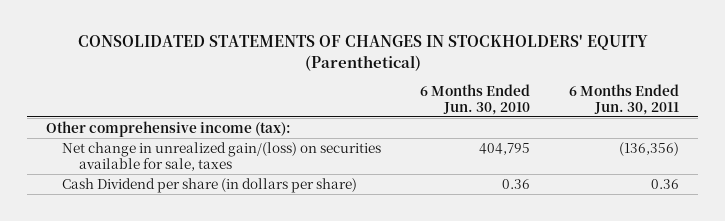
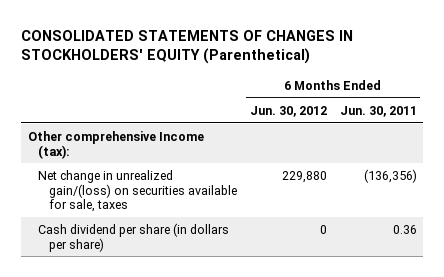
[420,83,531,115] 6 Months Ended Jun. 30, 2010 -> none
none -> [249,105,327,117] Jun. 30, 2012
[46,120,292,137] Other comprehensive income (tax): -> [27,130,204,159] Other comprehensive Income (tax):
[62,177,358,193] Cash Dividend per share (in dollars per share) -> [38,222,230,252] Cash dividend per share (in dollars per share)

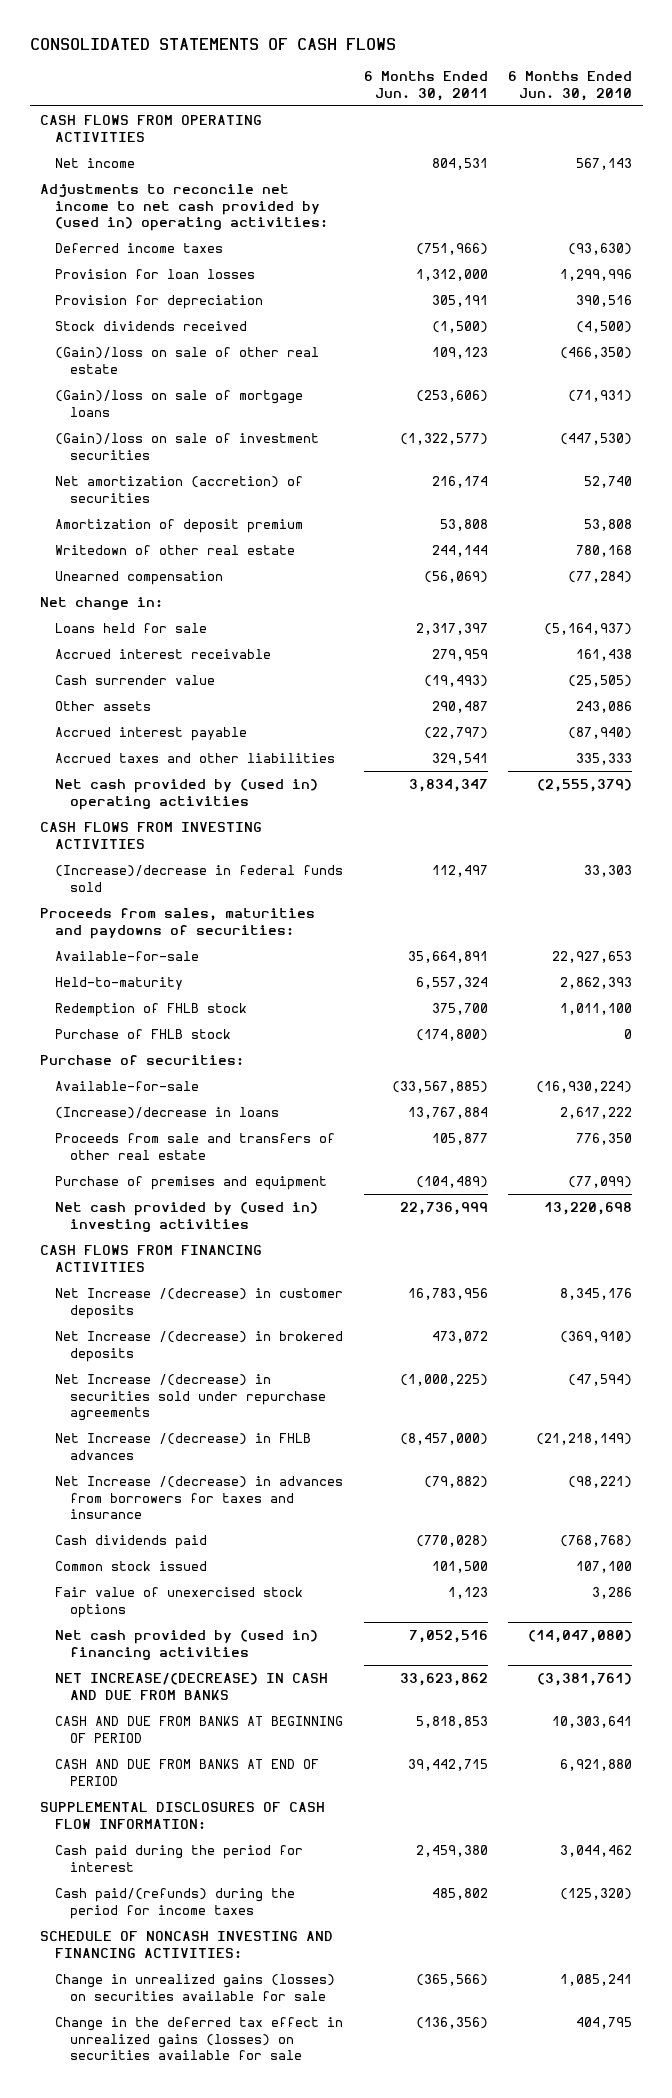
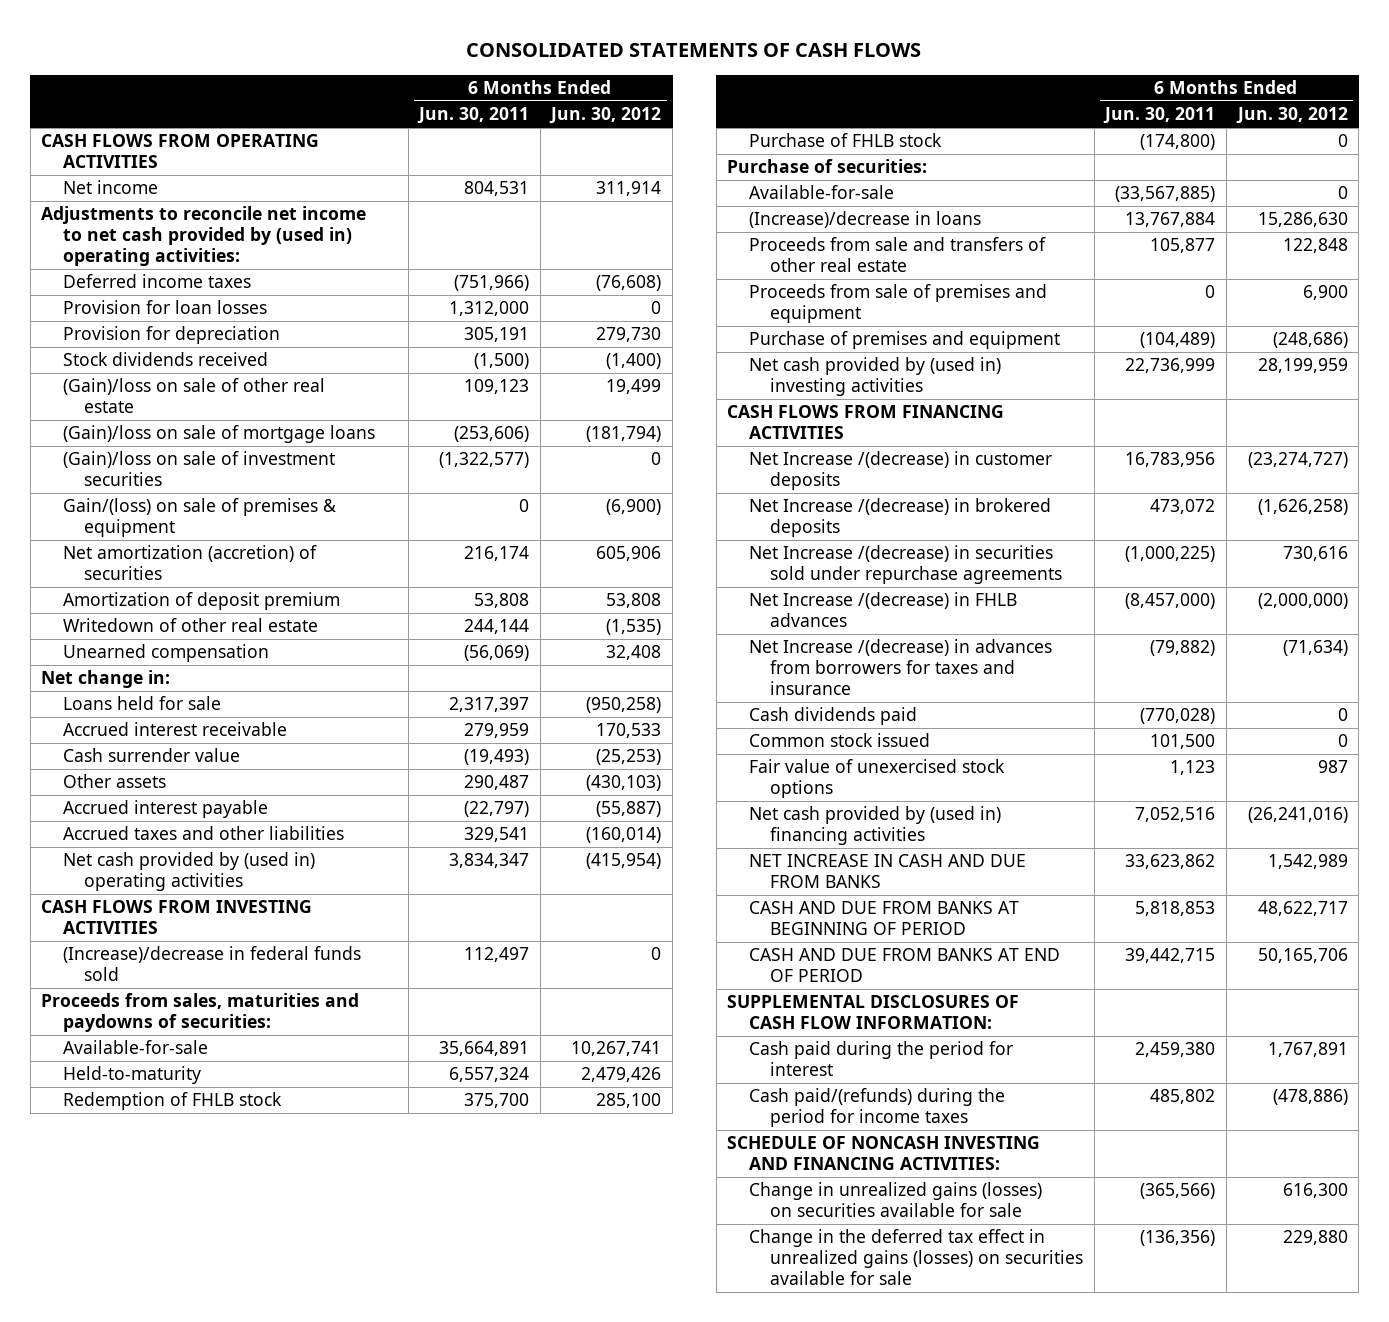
[508,71,633,101] 6 Months Ended Jun. 30, 2010 -> none
none -> [549,107,662,125] Jun. 30, 2012
none -> [62,498,336,538] Gain/(loss) on sale of premises & equipment
none -> [748,284,1047,324] Proceeds from sale of premises and equipment
[55,1672,329,1700] NET INCREASE/(DECREASE) IN CASH AND DUE FROM BANKS -> [748,854,1026,889] NET INCREASE IN CASH AND DUE FROM BANKS

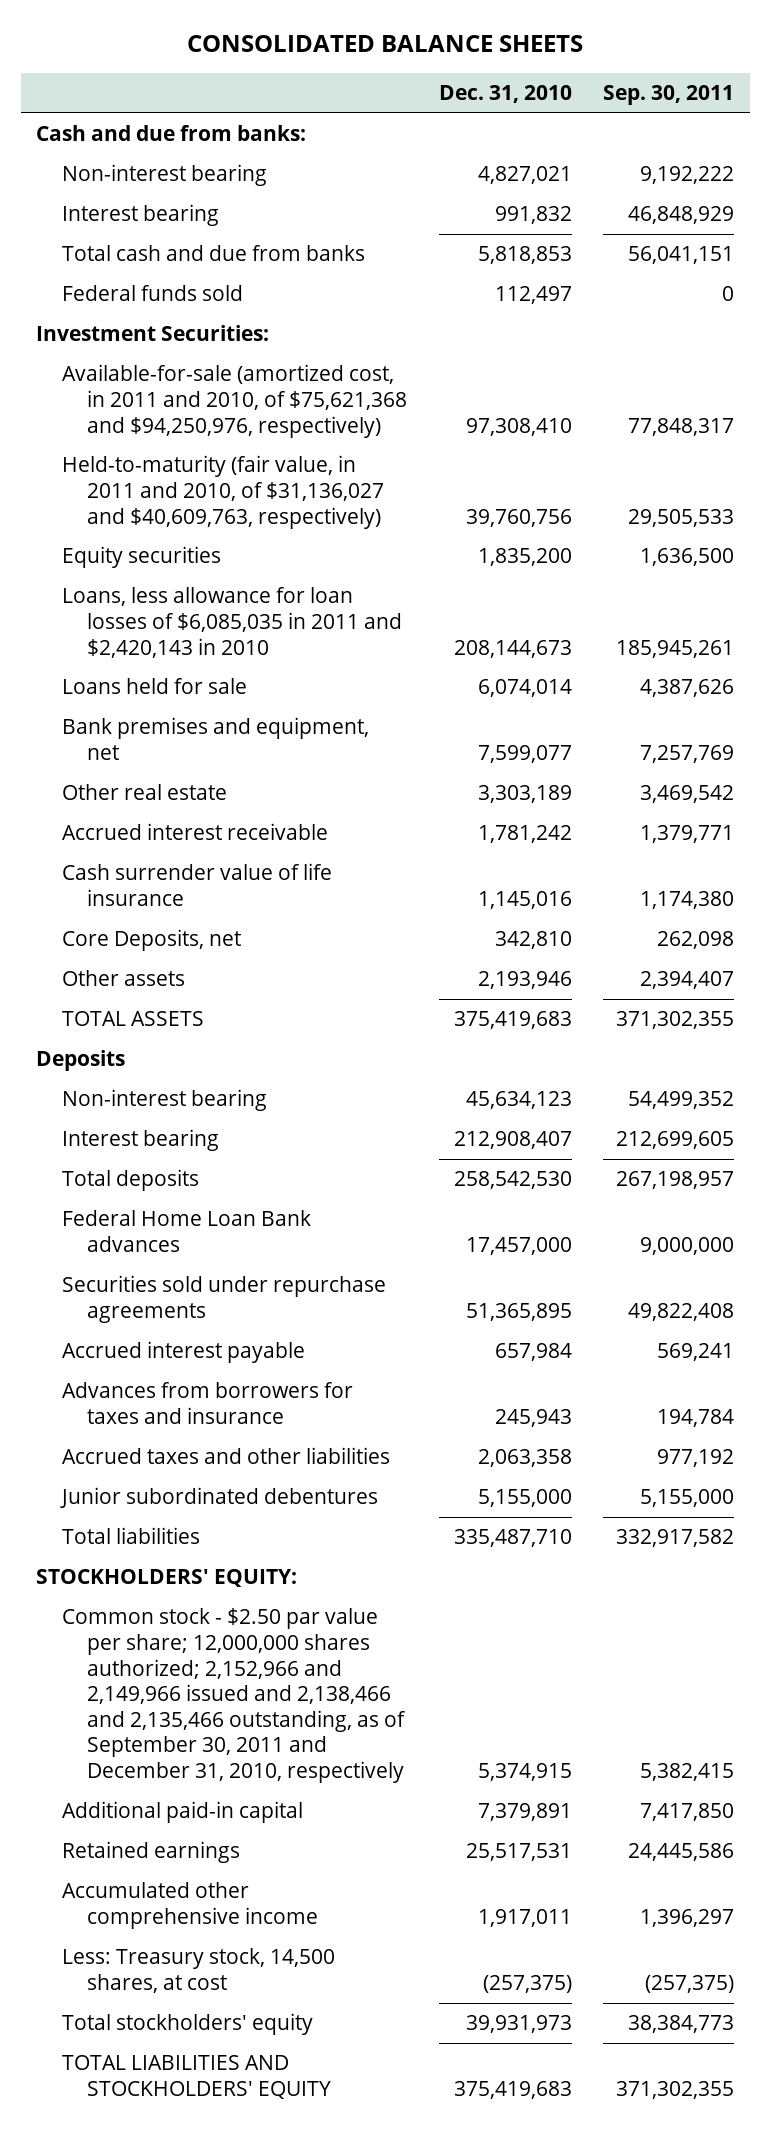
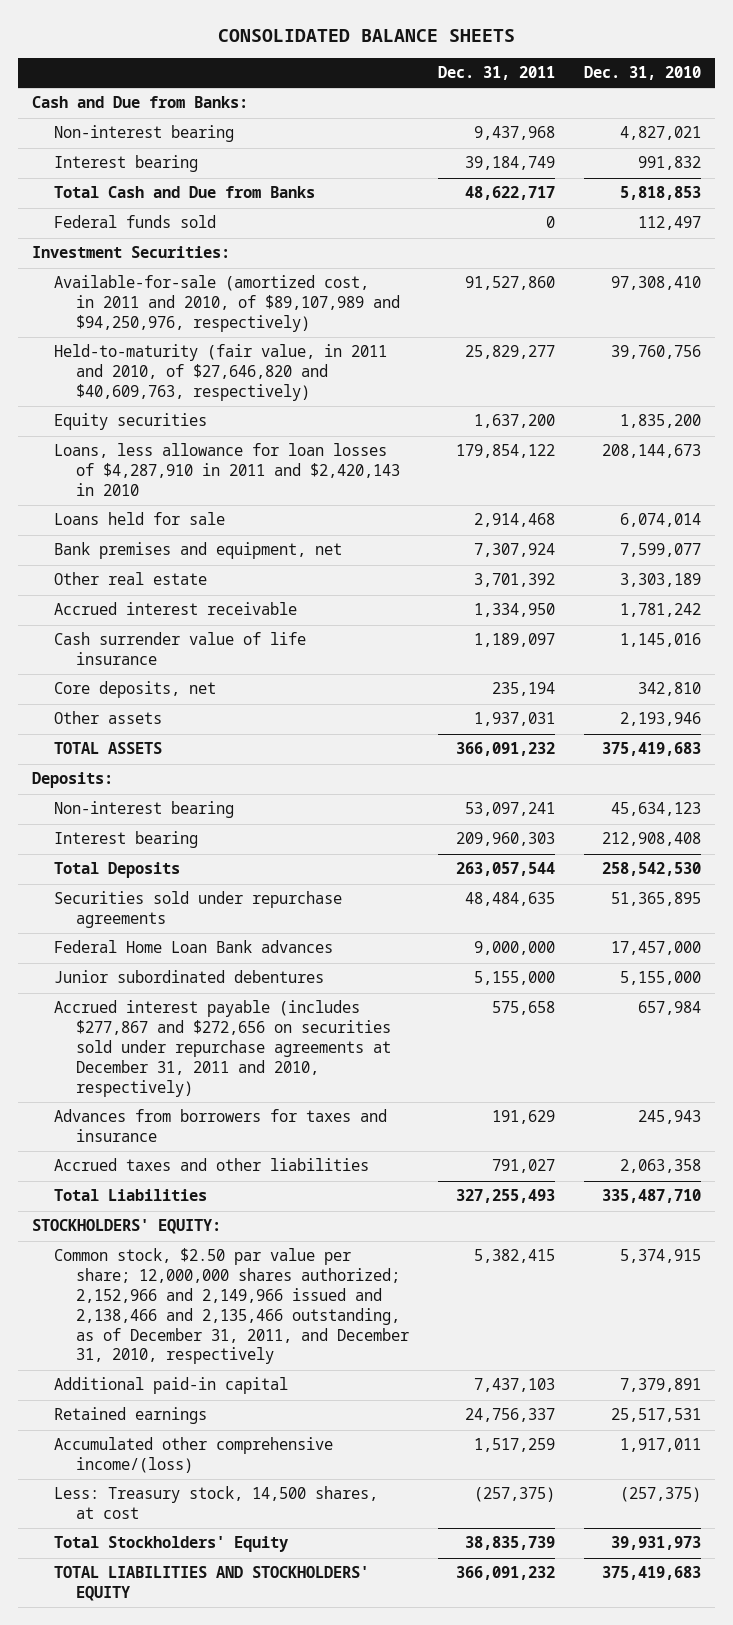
[603,84,735,105] Sep. 30, 2011 -> none
none -> [438,66,556,81] Dec. 31, 2011
[36,125,307,142] Cash and due from banks: -> [32,96,249,109] Cash and Due from Banks:
[61,245,365,262] Total cash and due from banks -> [54,186,316,199] Total Cash and Due from Banks
[61,364,408,438] Available-for-sale (amortized cost, in 2011 and 2010, of $75,621,368 and $94,250,976, respectively) -> [54,275,401,332] Available-for-sale (amortized cost, in 2011 and 2010, of $89,107,989 and $94,250,976, respectively)
[61,455,385,529] Held-to-maturity (fair value, in 2011 and 2010, of $31,136,027 and $40,609,763, respectively) -> [54,344,388,401] Held-to-maturity (fair value, in 2011 and 2010, of $27,646,820 and $40,609,763, respectively)
[61,587,403,658] Loans, less allowance for loan losses of $6,085,035 in 2011 and $2,420,143 in 2010 -> [54,443,401,496] Loans, less allowance for loan losses of $4,287,910 in 2011 and $2,420,143 in 2010
[61,929,241,952] Core Deposits, net -> [54,681,217,699] Core deposits, net
[36,1050,126,1072] Deposits -> [32,772,114,789] Deposits:
[453,1131,572,1150] 212,908,407 -> [601,832,701,847] 212,908,408
[61,1169,199,1192] Total deposits -> [54,862,181,879] Total Deposits
[61,1210,311,1252] Federal Home Loan Bank advances -> [54,940,334,954] Federal Home Loan Bank advances
[59,1487,378,1509] Junior subordinated debentures -> [54,970,325,984] Junior subordinated debentures
[61,1341,305,1364] Accrued interest payable -> [54,1000,392,1097] Accrued interest payable (includes $277,867 and $272,656 on securities sold under repurchase agreements at December 31, 2011 and 2010, respectively)
[61,1527,200,1545] Total liabilities -> [54,1189,208,1202] Total Liabilities
[61,1608,407,1783] Common stock - $2.50 par value per share; 12,000,000 shares authorized; 2,152,966 and 2,149,966 issued and 2,138,466 and 2,135,466 outstanding, as of September 30, 2011 and December 31, 2010, respectively -> [54,1248,410,1365] Common stock, $2.50 par value per share; 12,000,000 shares authorized; 2,152,966 and 2,149,966 issued and 2,138,466 and 2,135,466 outstanding, as of December 31, 2011, and December 31, 2010, respectively
[61,1882,319,1929] Accumulated other comprehensive income -> [54,1437,334,1474] Accumulated other comprehensive income/(loss)
[61,2013,313,2036] Total stockholders' equity -> [54,1536,289,1553] Total Stockholders' Equity

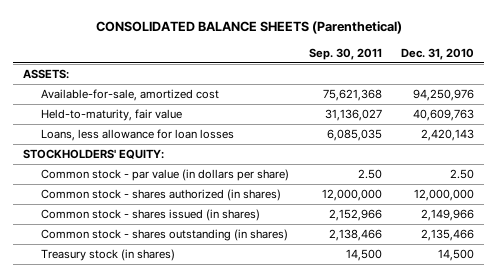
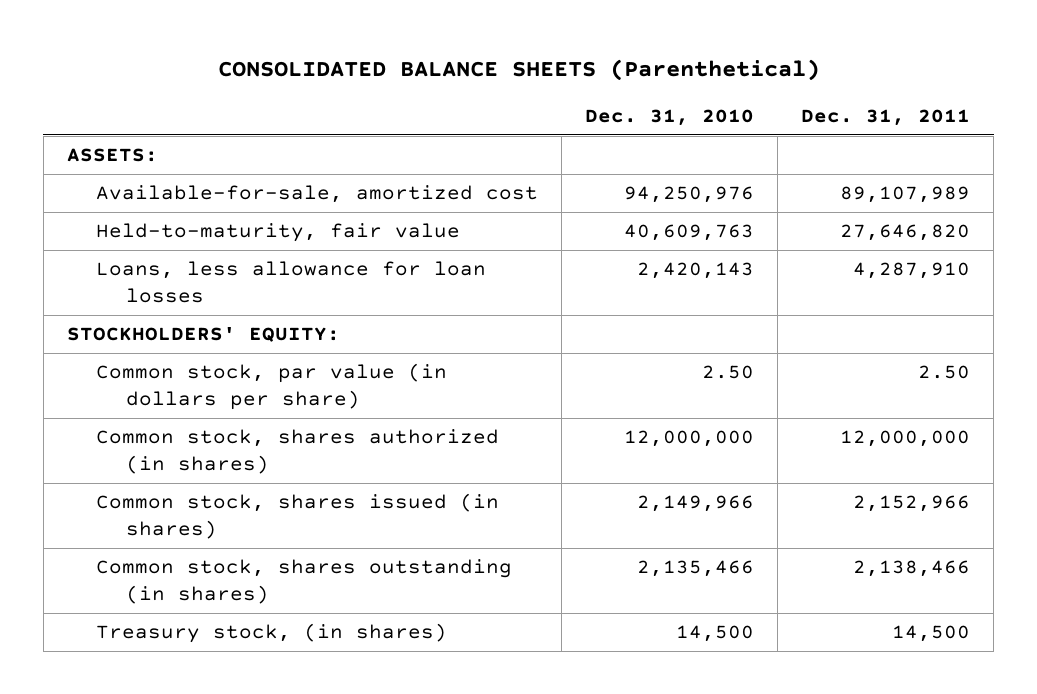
[308,47,382,60] Sep. 30, 2011 -> none
none -> [801,109,971,127] Dec. 31, 2011
[41,169,290,182] Common stock - par value (in dollars per share) -> [96,363,448,411] Common stock, par value (in dollars per share)
[41,189,282,202] Common stock - shares authorized (in shares) -> [96,429,500,475] Common stock, shares authorized (in shares)
[41,209,261,222] Common stock - shares issued (in shares) -> [96,493,500,540] Common stock, shares issued (in shares)
[41,229,289,242] Common stock - shares outstanding (in shares) -> [96,559,513,605] Common stock, shares outstanding (in shares)
[41,249,176,262] Treasury stock (in shares) -> [96,623,448,644] Treasury stock, (in shares)

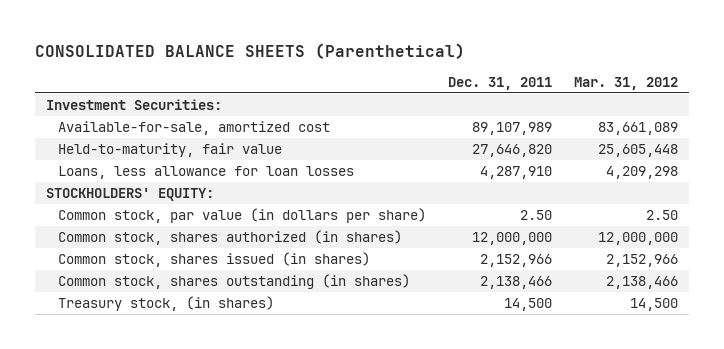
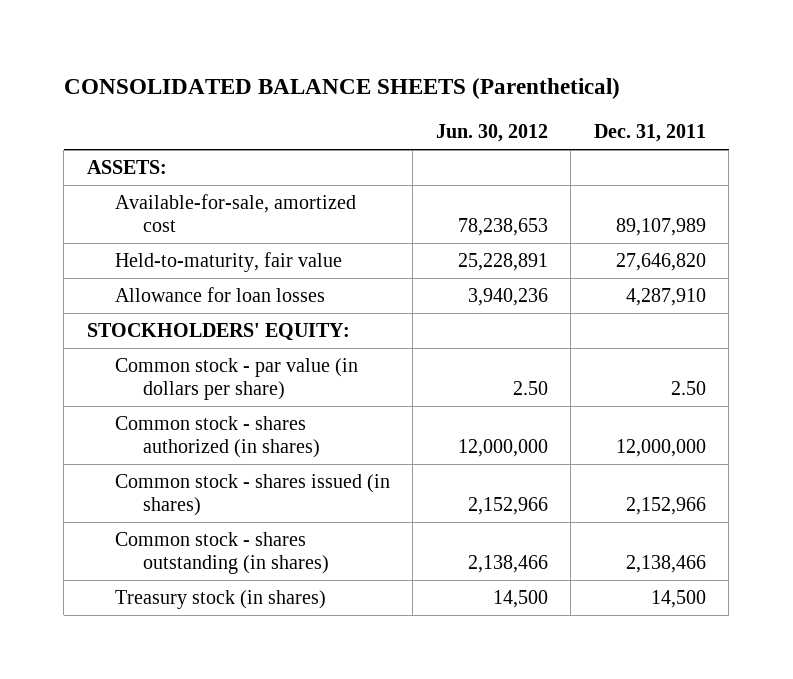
[573,76,678,90] Mar. 31, 2012 -> none
none -> [435,124,548,143] Jun. 30, 2012
[45,99,222,111] Investment Securities: -> none
none -> [86,159,167,174] ASSETS:
[58,166,355,180] Loans, less allowance for loan losses -> [114,286,325,302] Allowance for loan losses
[58,208,427,224] Common stock, par value (in dollars per share) -> [114,357,358,401] Common stock - par value (in dollars per share)
[58,230,403,246] Common stock, shares authorized (in shares) -> [114,415,320,459] Common stock - shares authorized (in shares)
[58,252,371,268] Common stock, shares issued (in shares) -> [114,473,390,517] Common stock - shares issued (in shares)
[58,274,411,290] Common stock, shares outstanding (in shares) -> [114,531,329,575] Common stock - shares outstanding (in shares)
[58,296,275,312] Treasury stock, (in shares) -> [114,589,326,609] Treasury stock (in shares)

